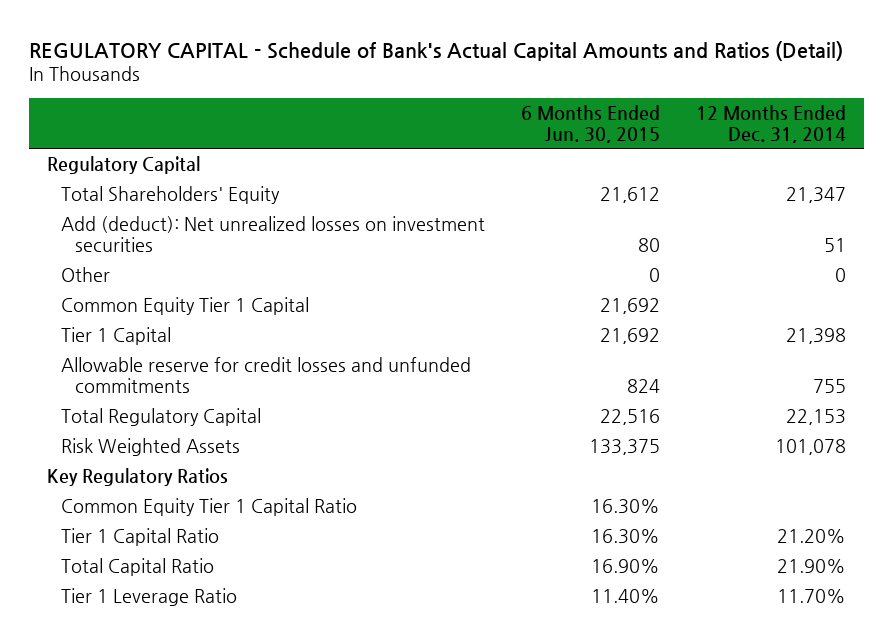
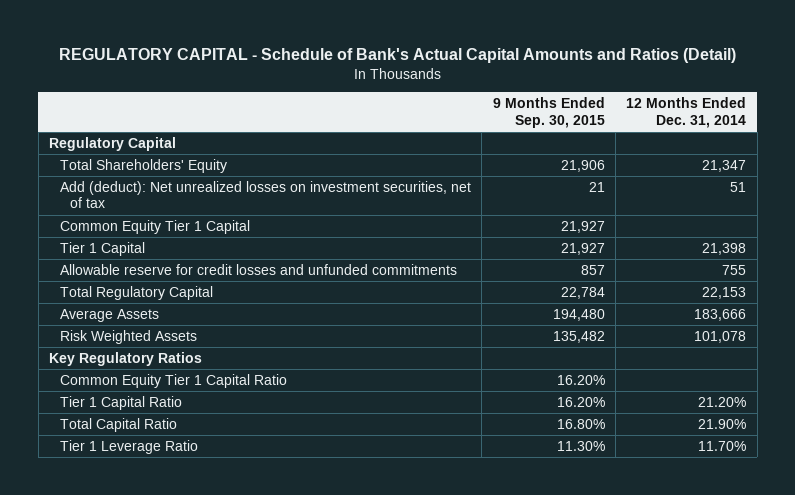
[521,104,661,143] 6 Months Ended Jun. 30, 2015 -> none
none -> [492,97,605,128] 9 Months Ended Sep. 30, 2015
[61,266,111,282] Other -> none
[61,215,486,252] Add (deduct): Net unrealized losses on investment securities -> [59,180,471,209] Add (deduct): Net unrealized losses on investment securities, net of tax
none -> [59,308,159,322] Average Assets

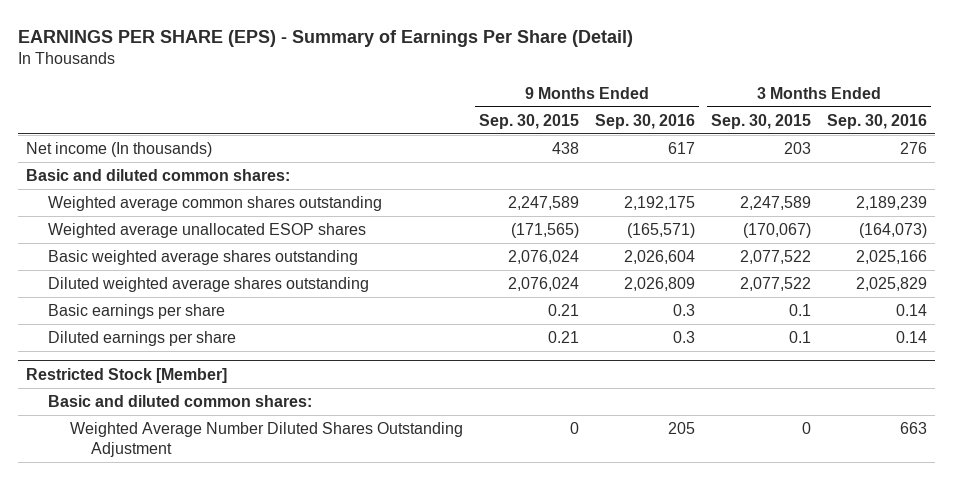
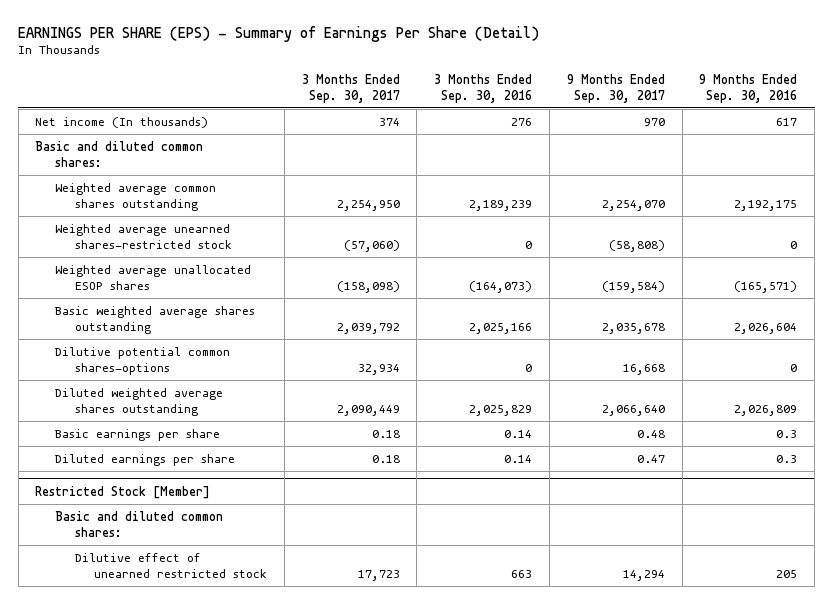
[478,113,579,129] Sep. 30, 2015 -> none
[711,113,812,129] Sep. 30, 2015 -> none
none -> [301,73,400,103] 3 Months Ended Sep. 30, 2017
none -> [566,73,665,103] 9 Months Ended Sep. 30, 2017
none -> [54,224,232,249] Weighted average unearned shares-restricted stock
none -> [54,347,230,375] Dilutive potential common shares-options
[69,421,463,457] Weighted Average Number Diluted Shares Outstanding Adjustment -> [74,553,268,578] Dilutive effect of unearned restricted stock

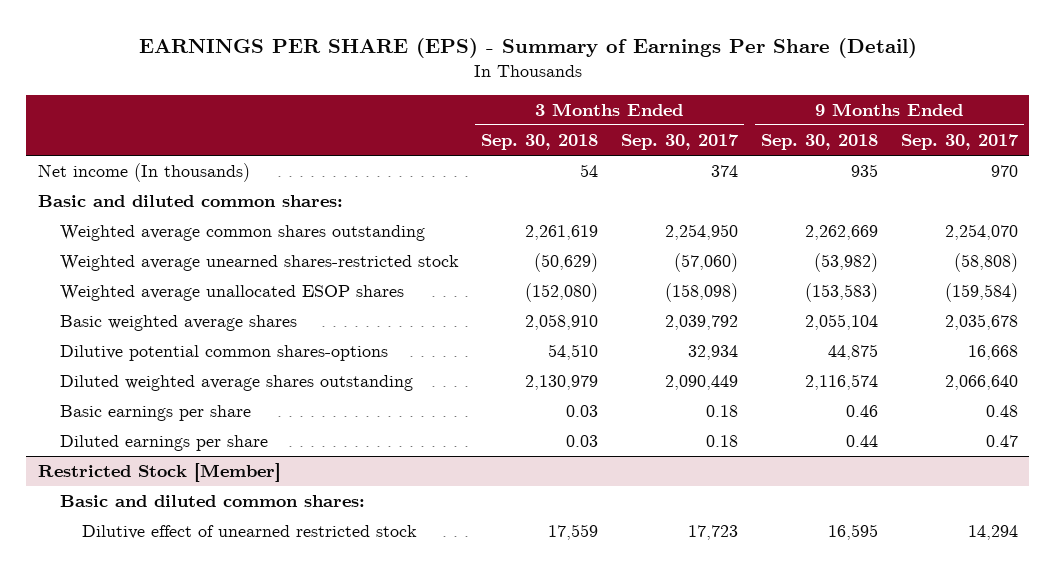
[434,73,533,103] 3 Months Ended Sep. 30, 2016 -> none
[699,73,798,103] 9 Months Ended Sep. 30, 2016 -> none
none -> [480,134,598,151] Sep. 30, 2018
none -> [760,134,878,151] Sep. 30, 2018
[54,306,255,334] Basic weighted average shares outstanding -> [60,315,298,332] Basic weighted average shares

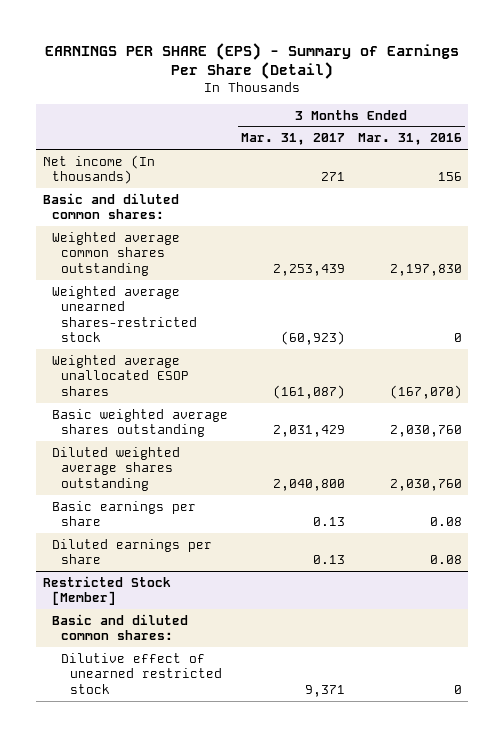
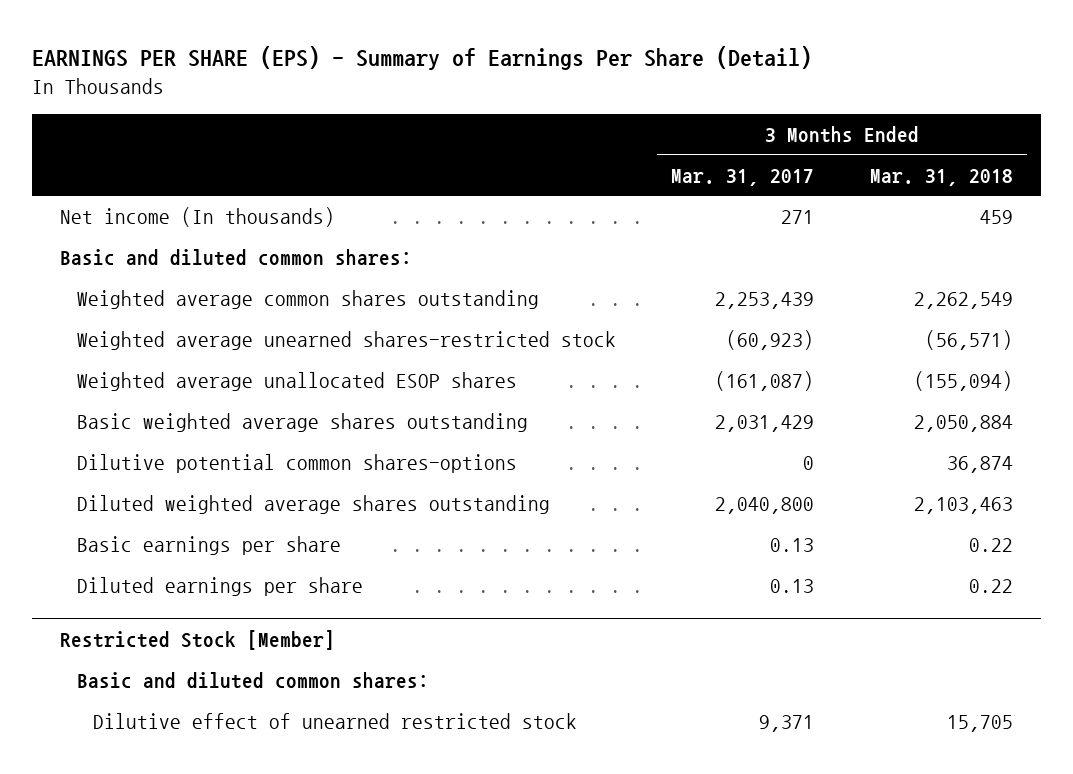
[357,133,462,146] Mar. 31, 2016 -> none
none -> [870,168,1014,186] Mar. 31, 2018
none -> [76,454,517,474] Dilutive potential common shares-options

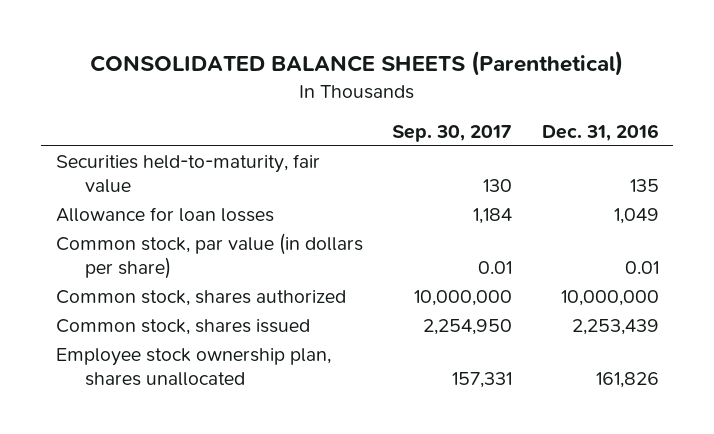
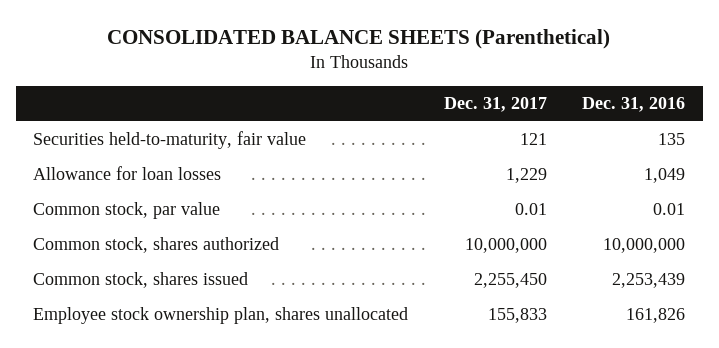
[392,125,513,143] Sep. 30, 2017 -> none
none -> [443,97,547,113] Dec. 31, 2017
[55,233,363,280] Common stock, par value (in dollars per share) -> [33,202,221,220] Common stock, par value

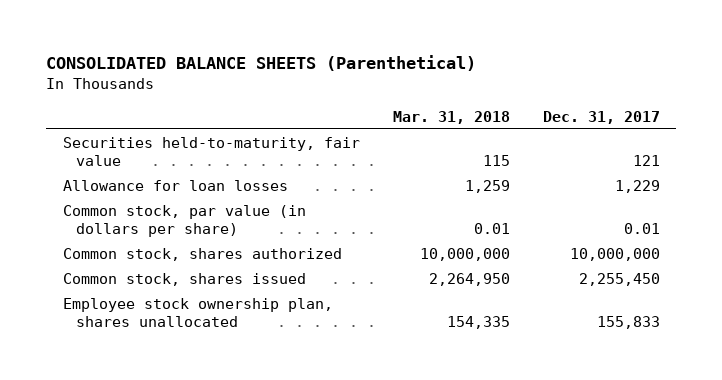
[582,97,686,113] Dec. 31, 2016 -> none
none -> [392,110,510,124] Mar. 31, 2018
[33,202,221,220] Common stock, par value -> [62,204,306,238] Common stock, par value (in dollars per share)

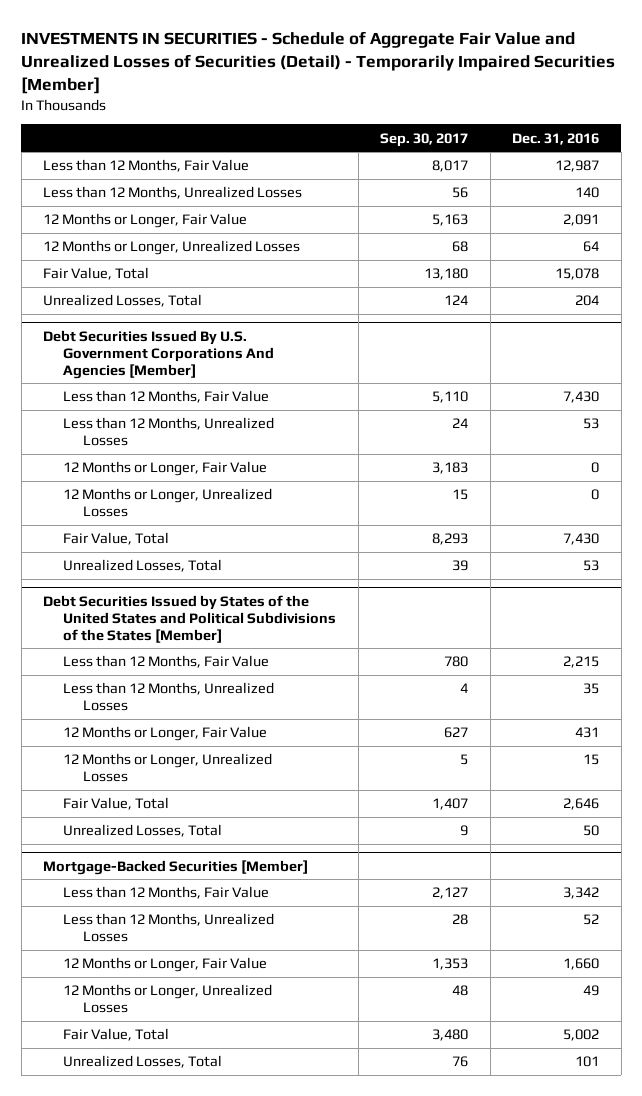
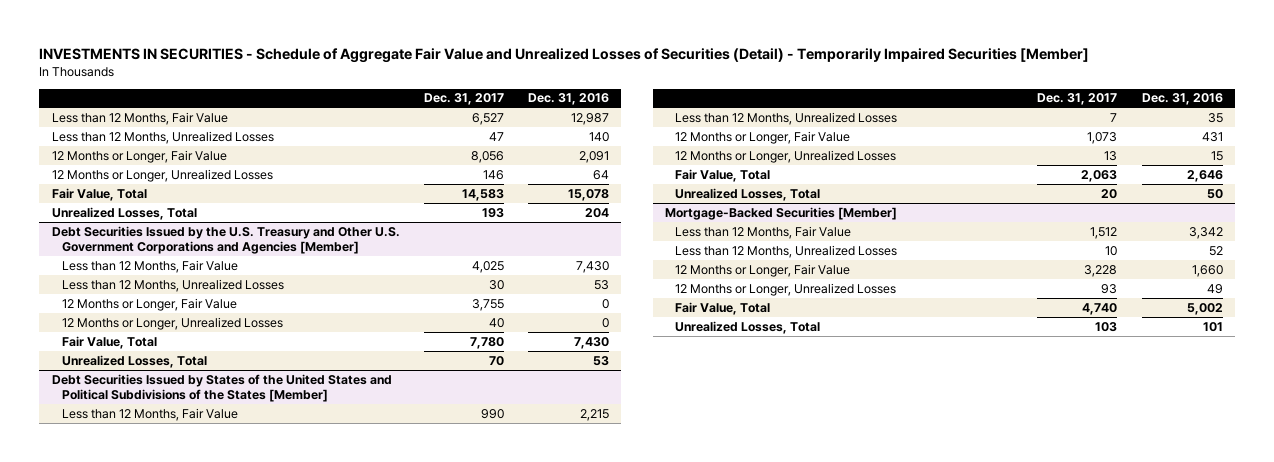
[380,132,469,147] Sep. 30, 2017 -> none
none -> [423,93,504,106] Dec. 31, 2017
[43,329,275,379] Debt Securities Issued By U.S. Government Corporations And Agencies [Member] -> [51,225,400,254] Debt Securities Issued by the U.S. Treasury and Other U.S. Government Corporations and Agencies [Member]

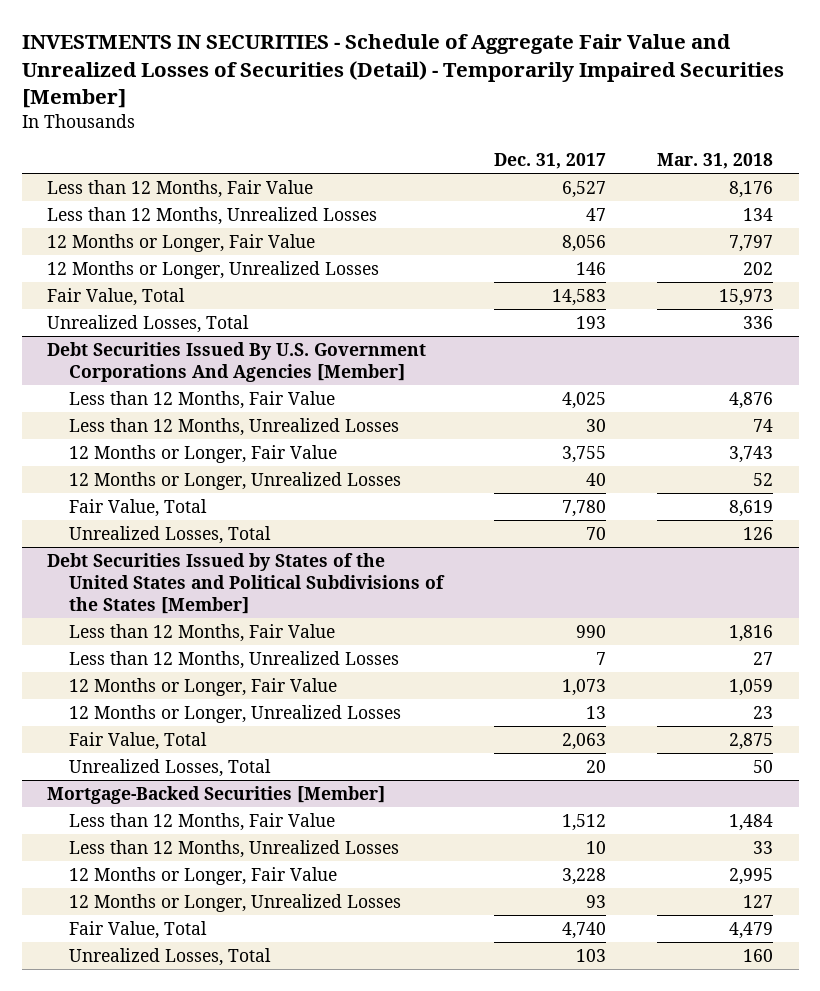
[528,93,610,106] Dec. 31, 2016 -> none
none -> [656,152,773,169] Mar. 31, 2018
[51,225,400,254] Debt Securities Issued by the U.S. Treasury and Other U.S. Government Corporations and Agencies [Member] -> [47,341,427,382] Debt Securities Issued By U.S. Government Corporations And Agencies [Member]

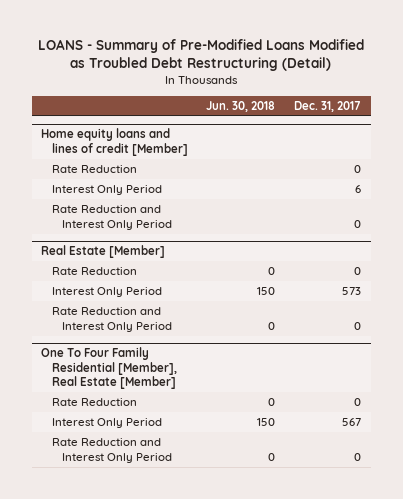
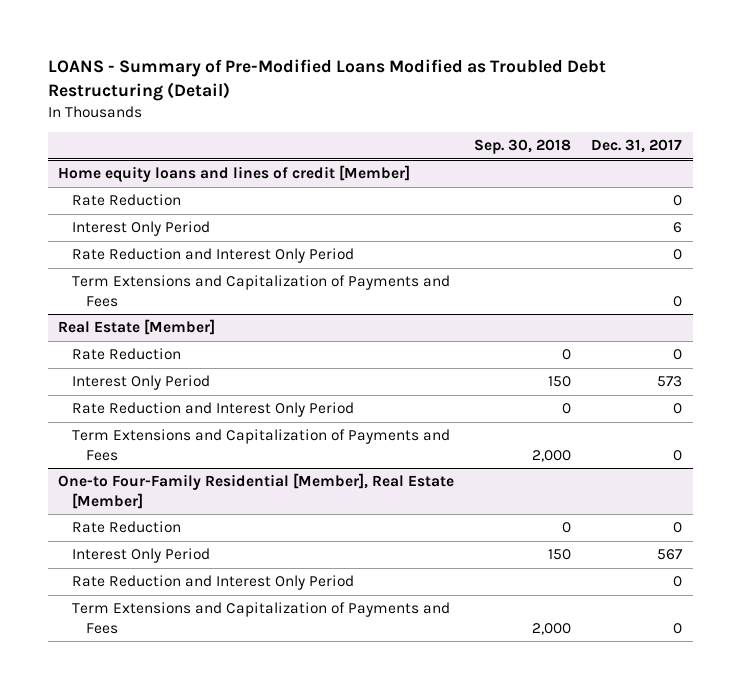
[206,100,276,112] Jun. 30, 2018 -> none
none -> [474,139,572,155] Sep. 30, 2018
none -> [72,275,451,307] Term Extensions and Capitalization of Payments and Fees
none -> [72,429,451,461] Term Extensions and Capitalization of Payments and Fees
[41,347,177,390] One To Four Family Residential [Member], Real Estate [Member] -> [58,473,455,509] One-to Four-Family Residential [Member], Real Estate [Member]
none -> [72,602,451,634] Term Extensions and Capitalization of Payments and Fees

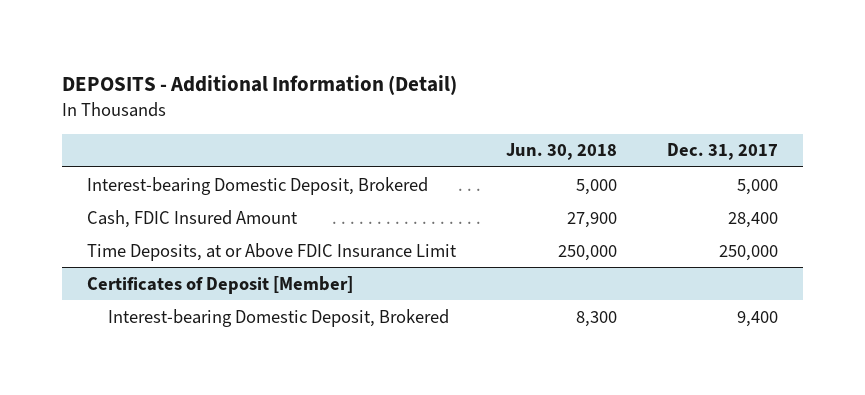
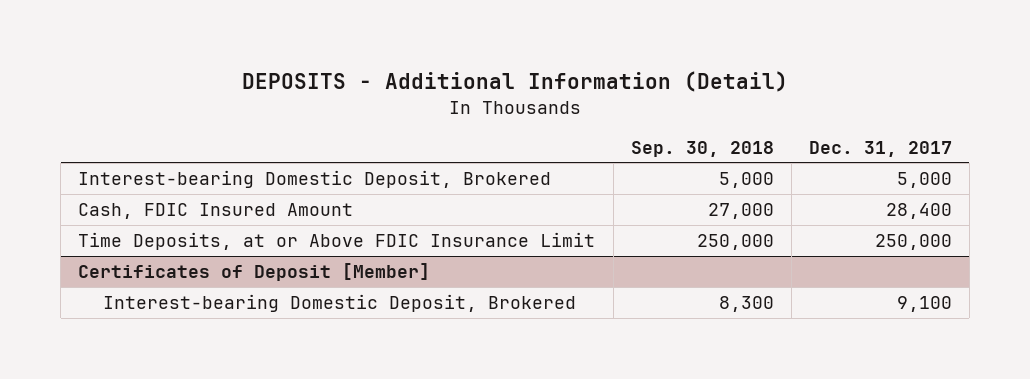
[506,143,618,161] Jun. 30, 2018 -> none
none -> [630,140,774,157] Sep. 30, 2018
[737,310,779,327] 9,400 -> [896,296,952,313] 9,100

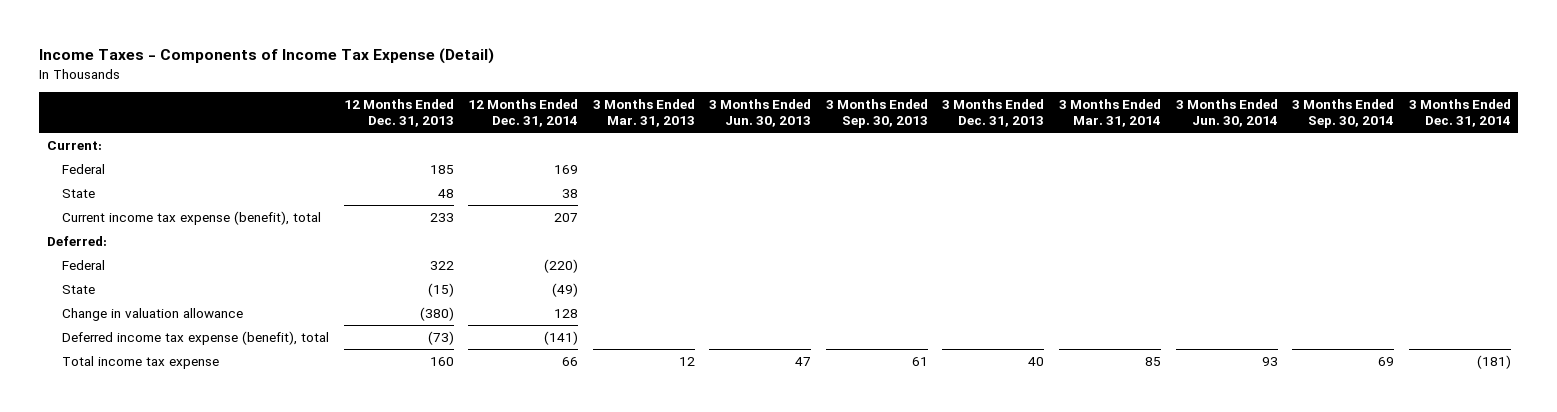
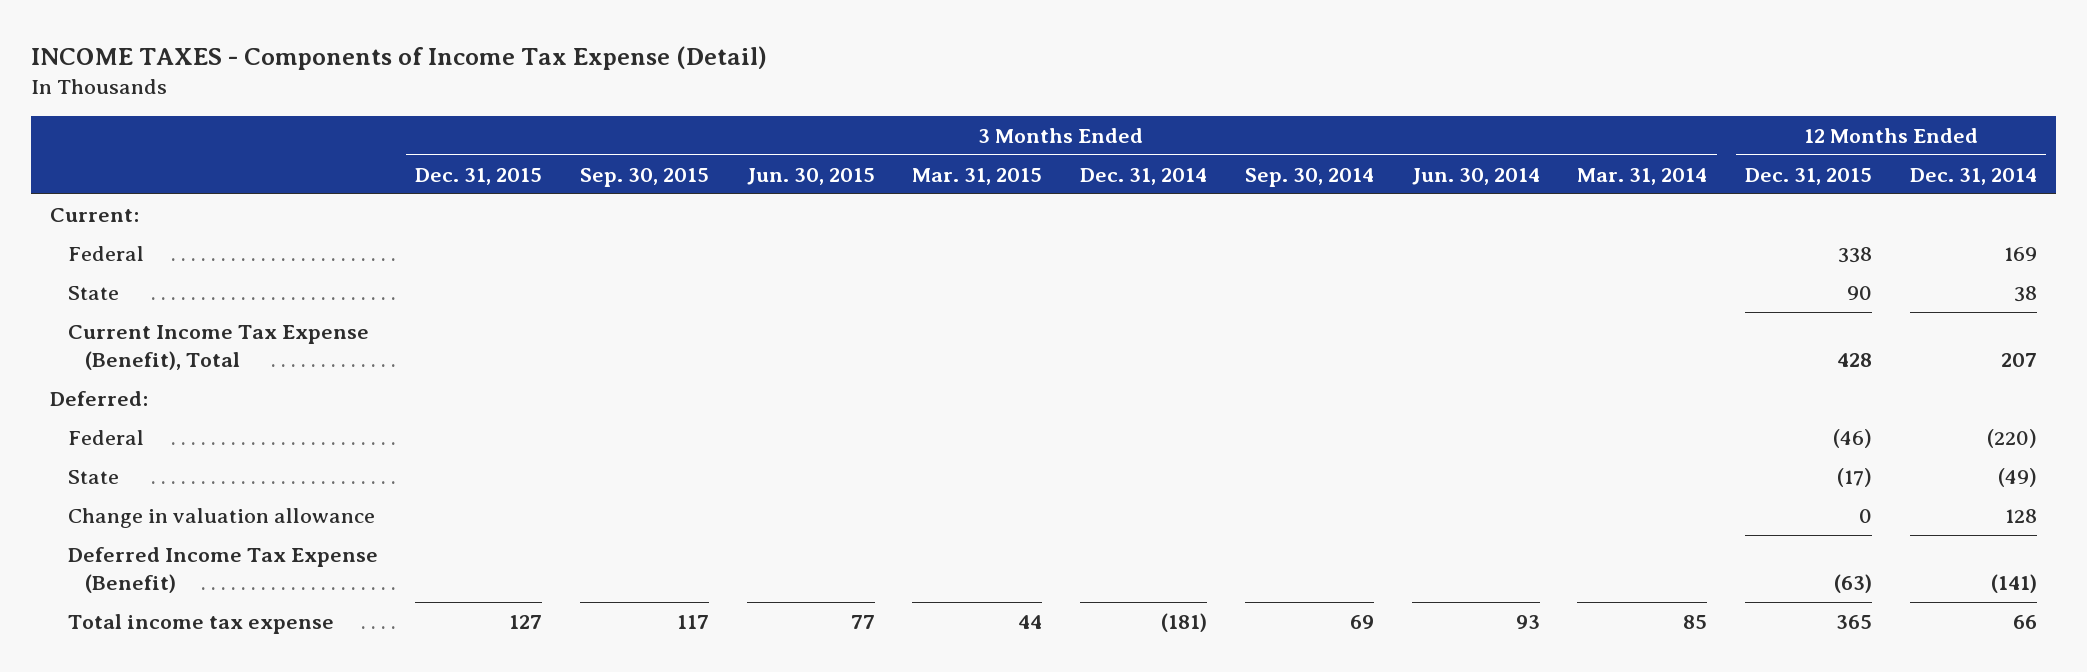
[39,48,495,65] Income Taxes - Components of Income Tax Expense (Detail) -> [31,45,768,70] INCOME TAXES - Components of Income Tax Expense (Detail)
[343,99,454,127] 12 Months Ended Dec. 31, 2013 -> none
[592,99,695,127] 3 Months Ended Mar. 31, 2013 -> none
[709,99,812,127] 3 Months Ended Jun. 30, 2013 -> none
[825,99,928,128] 3 Months Ended Sep. 30, 2013 -> none
[942,99,1045,127] 3 Months Ended Dec. 31, 2013 -> none
none -> [415,167,543,185] Dec. 31, 2015
none -> [580,167,710,187] Sep. 30, 2015
none -> [746,167,875,185] Jun. 30, 2015
none -> [912,167,1043,185] Mar. 31, 2015
none -> [1745,167,1873,185] Dec. 31, 2015
[62,211,322,226] Current income tax expense (benefit), total -> [67,325,369,370] Current Income Tax Expense (Benefit), Total
[62,331,330,346] Deferred income tax expense (benefit), total -> [67,547,378,593] Deferred Income Tax Expense (Benefit)

